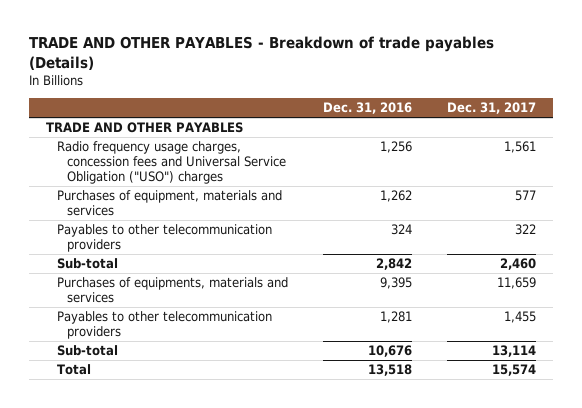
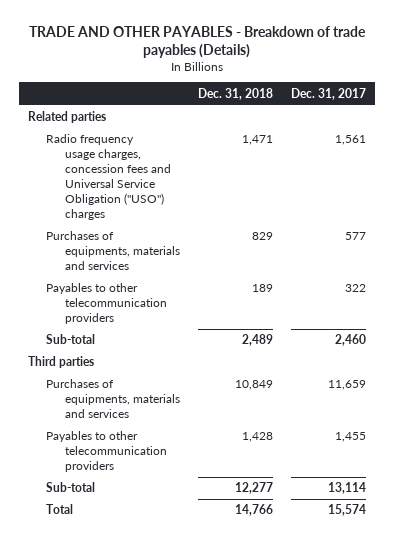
[322,102,412,115] Dec. 31, 2016 -> none
none -> [197,87,273,100] Dec. 31, 2018
[46,122,244,134] TRADE AND OTHER PAYABLES -> none
none -> [27,111,106,124] Related parties
[56,190,282,216] Purchases of equipment, materials and services -> [46,231,180,271] Purchases of equipments, materials and services
none -> [27,356,94,369] Third parties

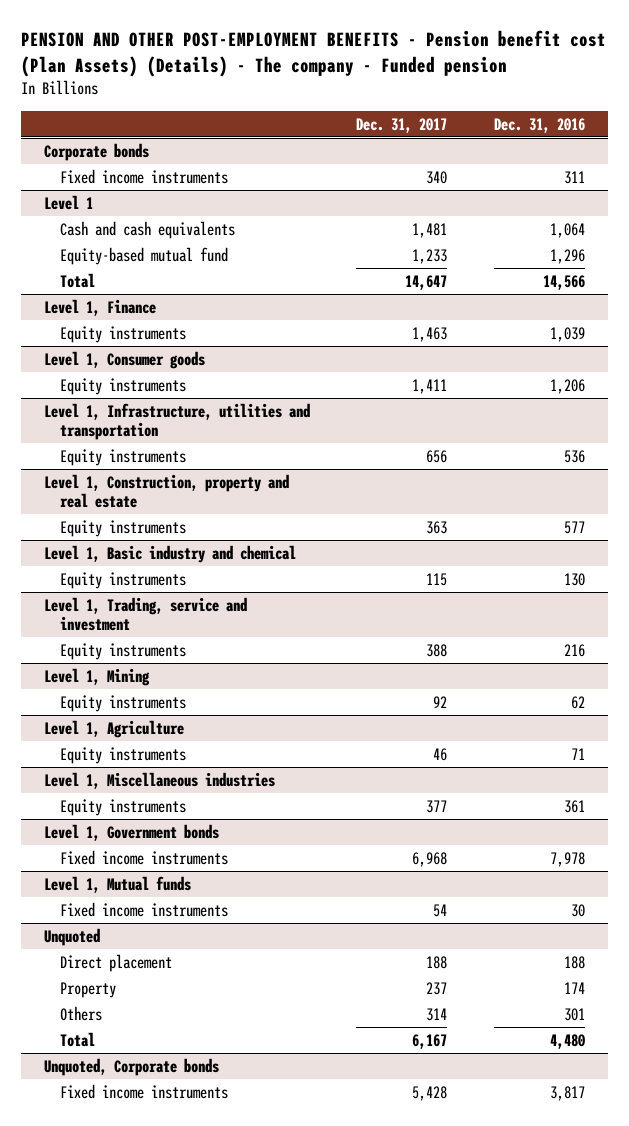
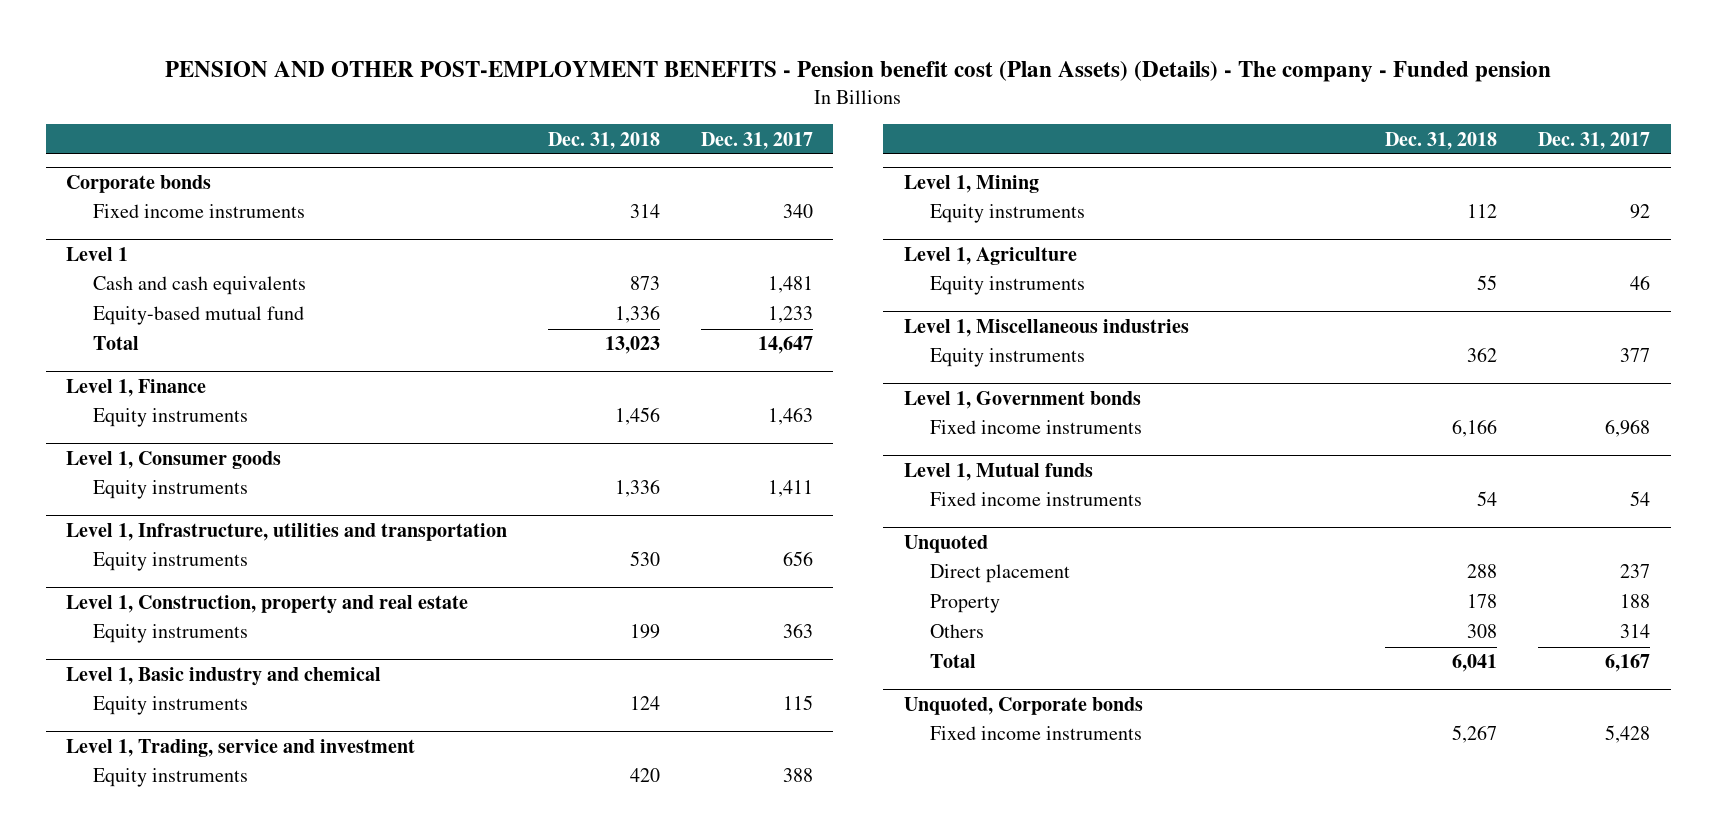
[493,117,585,133] Dec. 31, 2016 -> none
none -> [547,131,660,150] Dec. 31, 2018
[426,955,448,969] 188 -> [1620,564,1651,579] 237
[426,981,448,995] 237 -> [1620,594,1651,609] 188

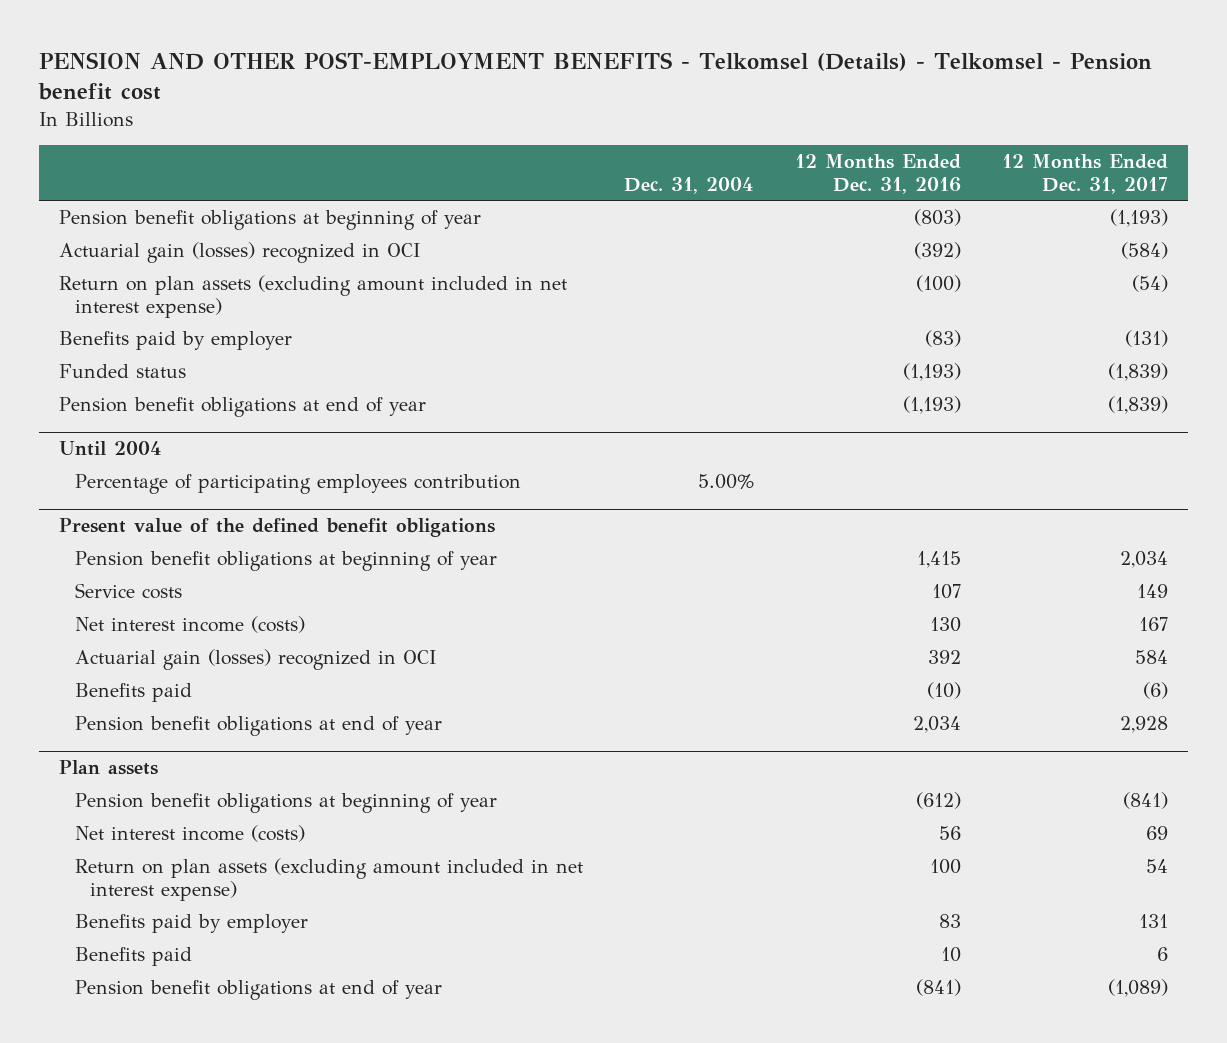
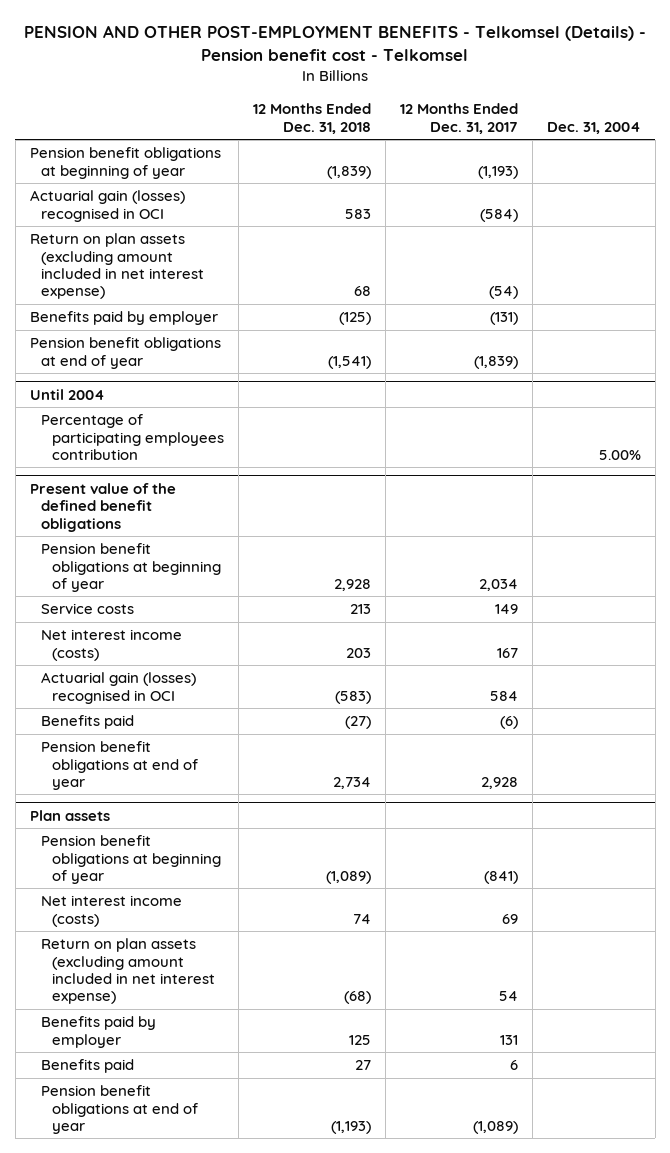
[38,52,1153,101] PENSION AND OTHER POST-EMPLOYMENT BENEFITS - Telkomsel (Details) - Telkomsel - Pension benefit cost -> [24,25,647,62] PENSION AND OTHER POST-EMPLOYMENT BENEFITS - Telkomsel (Details) - Pension benefit cost - Telkomsel
[794,153,961,194] 12 Months Ended Dec. 31, 2016 -> none
none -> [253,103,372,134] 12 Months Ended Dec. 31, 2018
[59,241,421,263] Actuarial gain (losses) recognized in OCI -> [29,190,185,222] Actuarial gain (losses) recognised in OCI
[59,363,187,378] Funded status -> none
[74,648,436,670] Actuarial gain (losses) recognized in OCI -> [40,672,196,704] Actuarial gain (losses) recognised in OCI

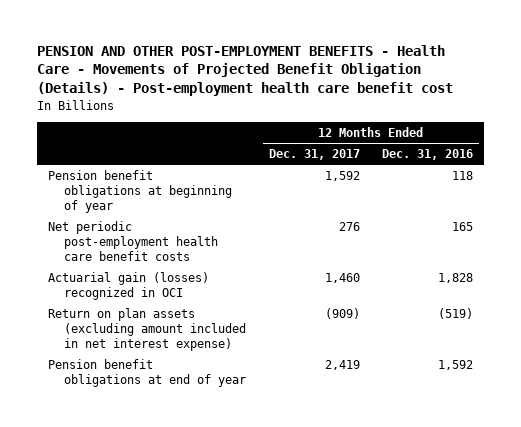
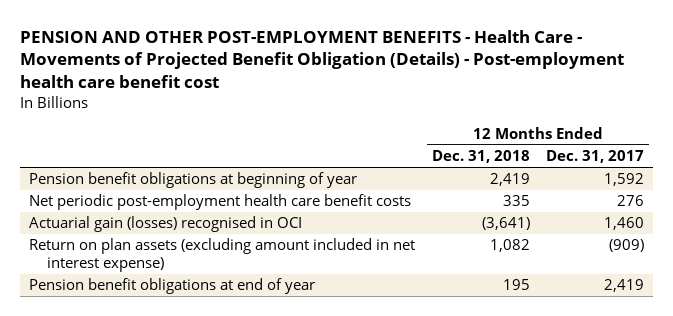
[382,149,474,161] Dec. 31, 2016 -> none
none -> [431,150,530,164] Dec. 31, 2018
[47,272,209,300] Actuarial gain (losses) recognized in OCI -> [28,216,302,233] Actuarial gain (losses) recognised in OCI

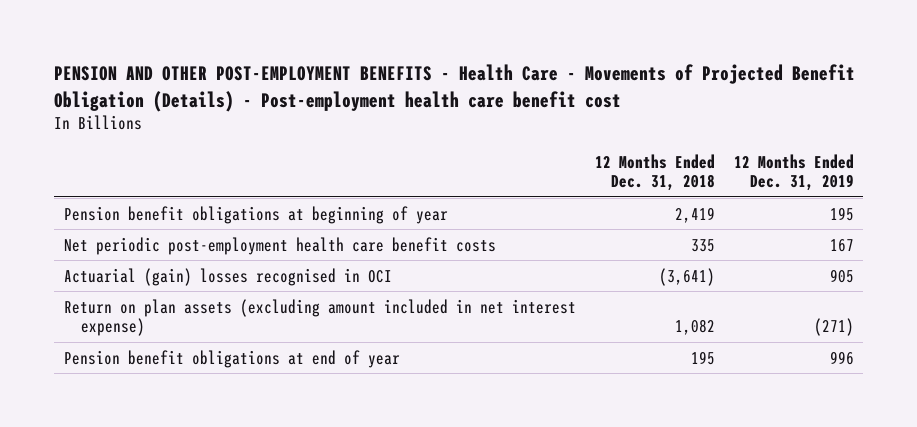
[546,150,645,164] Dec. 31, 2017 -> none
none -> [733,153,854,192] 12 Months Ended Dec. 31, 2019
[28,216,302,233] Actuarial gain (losses) recognised in OCI -> [63,267,392,286] Actuarial (gain) losses recognised in OCI

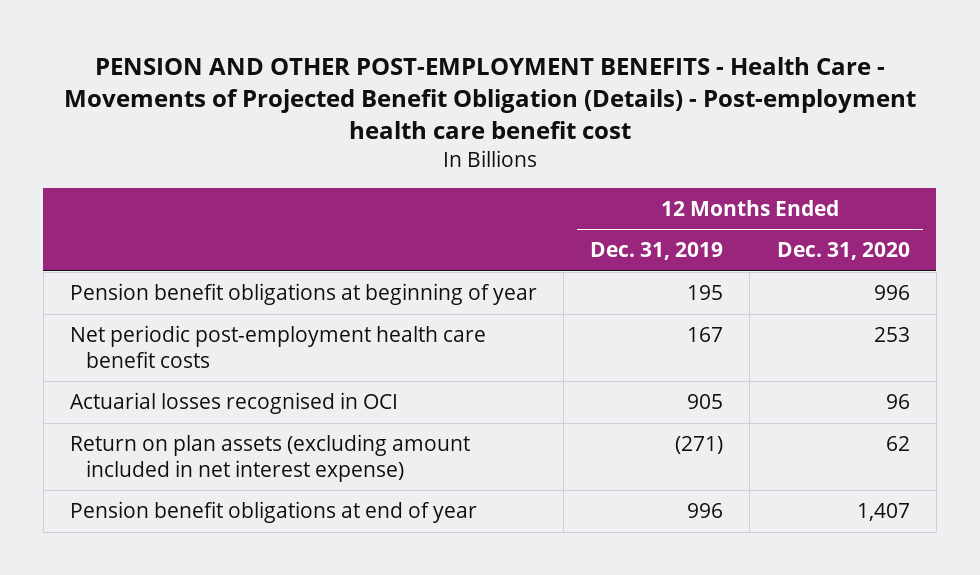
[594,153,715,192] 12 Months Ended Dec. 31, 2018 -> none
none -> [776,242,910,261] Dec. 31, 2020
[63,267,392,286] Actuarial (gain) losses recognised in OCI -> [69,392,398,415] Actuarial losses recognised in OCI

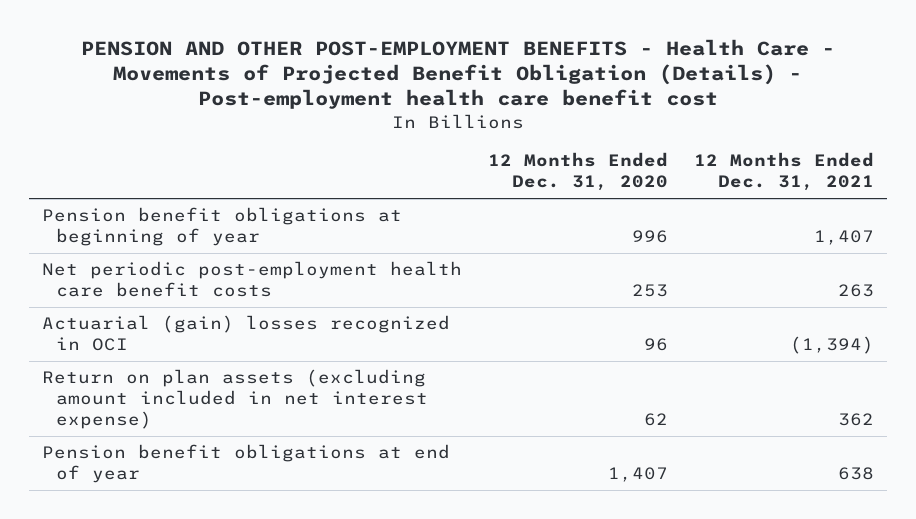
[590,242,724,261] Dec. 31, 2019 -> none
none -> [694,152,875,192] 12 Months Ended Dec. 31, 2021
[69,392,398,415] Actuarial losses recognised in OCI -> [42,315,451,352] Actuarial (gain) losses recognized in OCI

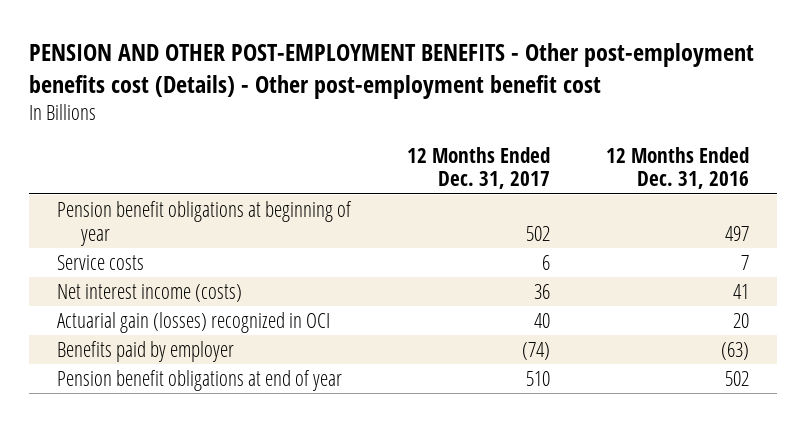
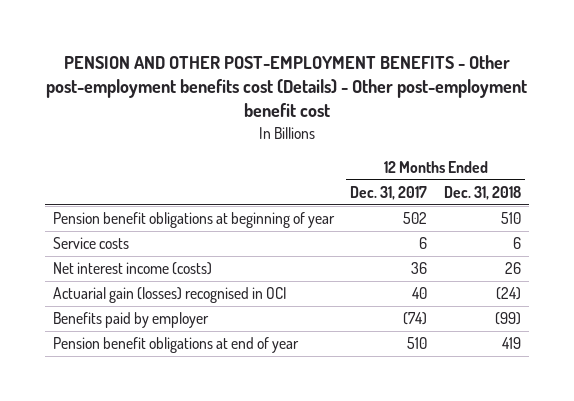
[606,146,750,190] 12 Months Ended Dec. 31, 2016 -> none
none -> [443,185,521,200] Dec. 31, 2018
[57,311,331,333] Actuarial gain (losses) recognized in OCI -> [52,287,287,304] Actuarial gain (losses) recognised in OCI

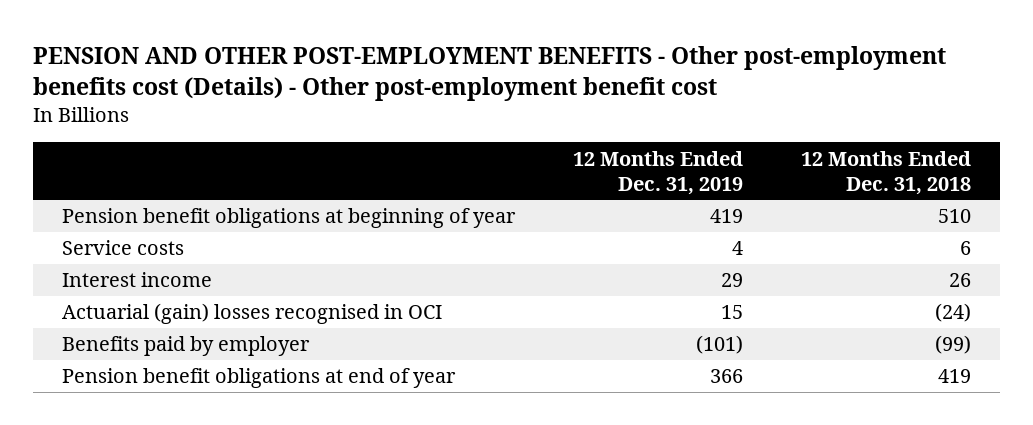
[350,185,428,200] Dec. 31, 2017 -> none
none -> [572,150,743,195] 12 Months Ended Dec. 31, 2019
[52,262,212,276] Net interest income (costs) -> [61,272,212,288] Interest income
[52,287,287,304] Actuarial gain (losses) recognised in OCI -> [61,303,442,325] Actuarial (gain) losses recognised in OCI

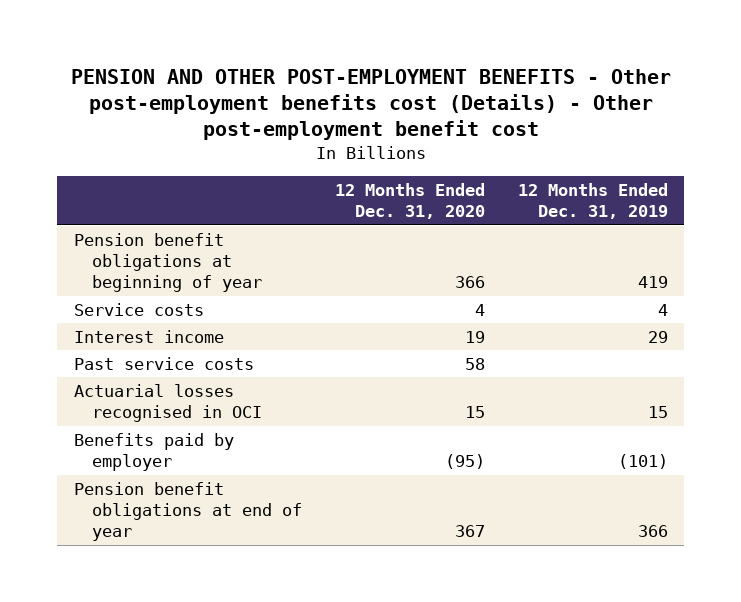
[800,150,971,195] 12 Months Ended Dec. 31, 2018 -> none
none -> [335,183,486,220] 12 Months Ended Dec. 31, 2020
none -> [73,356,254,370] Past service costs
[61,303,442,325] Actuarial (gain) losses recognised in OCI -> [73,383,263,423] Actuarial losses recognised in OCI

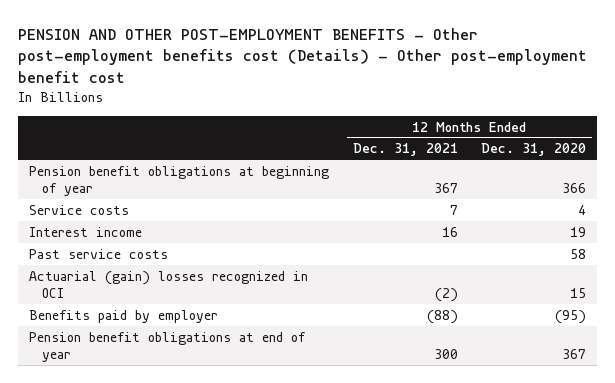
[517,183,668,220] 12 Months Ended Dec. 31, 2019 -> none
none -> [352,143,458,157] Dec. 31, 2021
[73,383,263,423] Actuarial losses recognised in OCI -> [29,270,309,299] Actuarial (gain) losses recognized in OCI

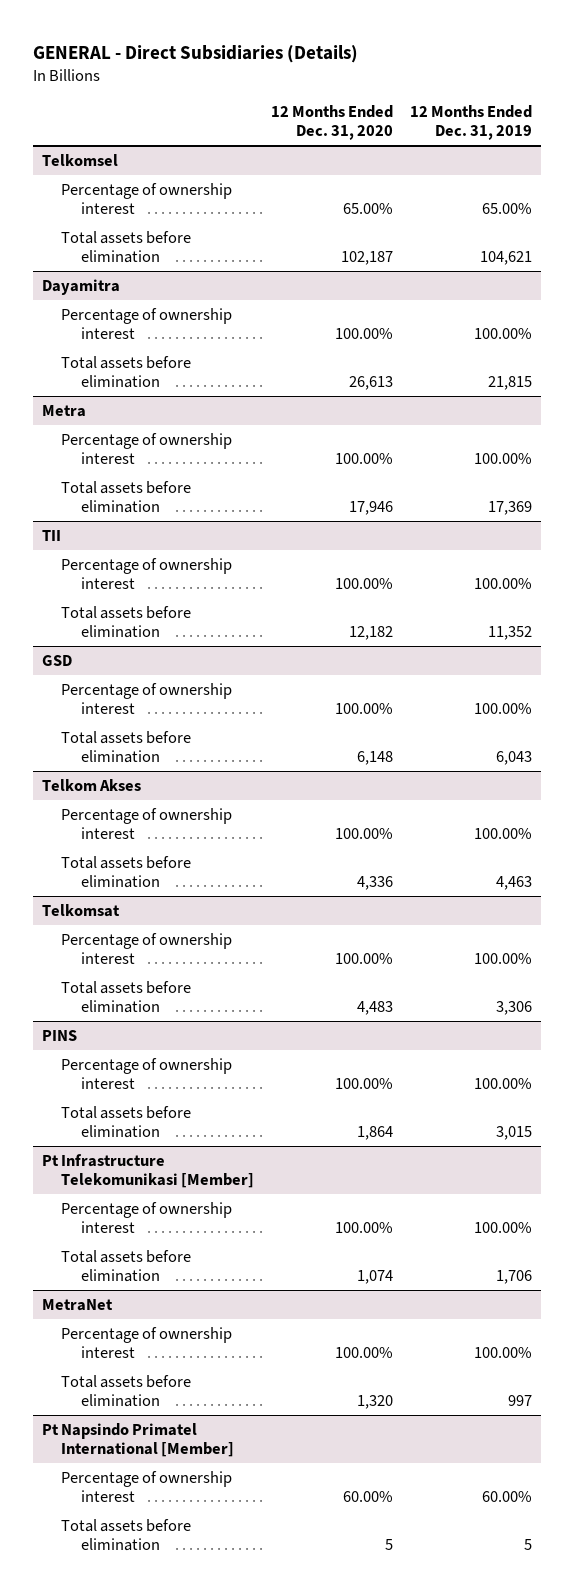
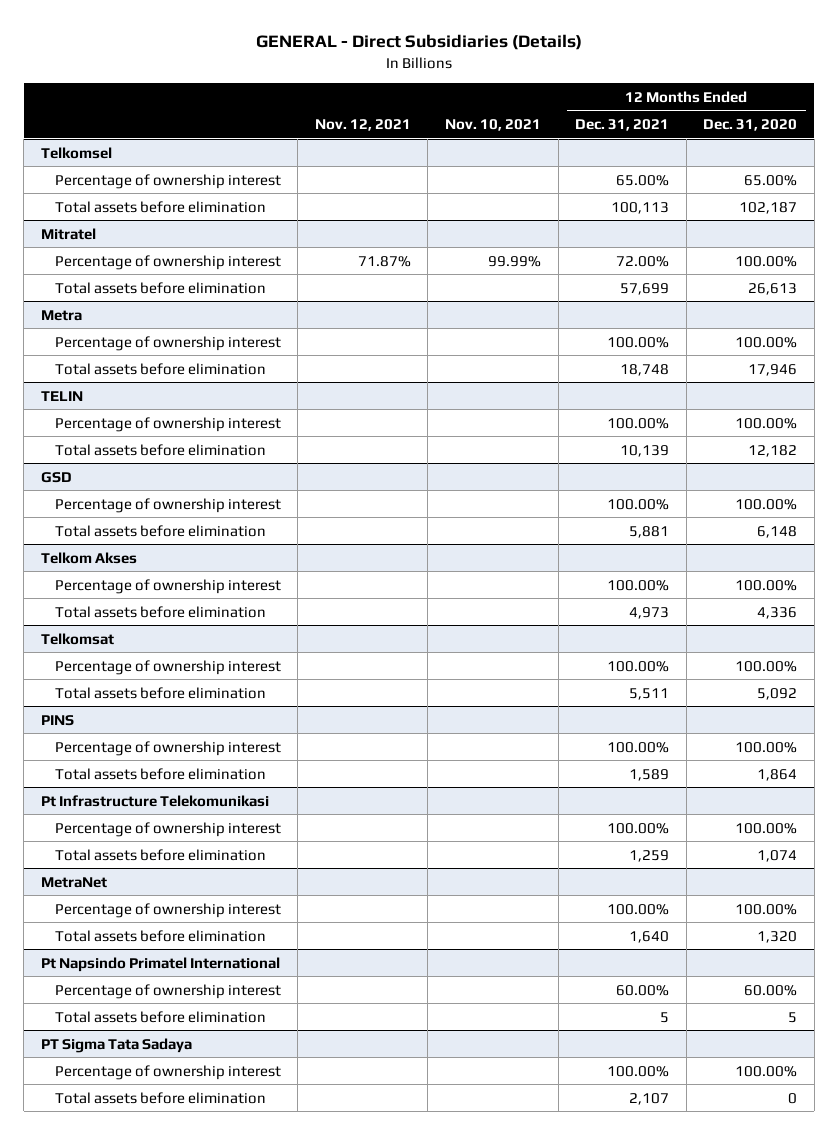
[410,105,533,141] 12 Months Ended Dec. 31, 2019 -> none
none -> [314,119,411,132] Nov. 12, 2021
none -> [444,119,541,132] Nov. 10, 2021
none -> [575,119,670,132] Dec. 31, 2021
[41,278,120,295] Dayamitra -> [40,227,96,240] Mitratel
[41,529,61,541] TII -> [40,390,83,401] TELIN
[357,1000,394,1015] 4,483 -> [757,687,798,700] 5,092
[41,1153,255,1188] Pt Infrastructure Telekomunikasi [Member] -> [40,794,269,807] Pt Infrastructure Telekomunikasi
[41,1422,235,1457] Pt Napsindo Primatel International [Member] -> [40,956,280,972] Pt Napsindo Primatel International
none -> [40,1037,192,1053] PT Sigma Tata Sadaya
none -> [54,1064,281,1080] Percentage of ownership interest
none -> [54,1091,266,1104] Total assets before elimination

